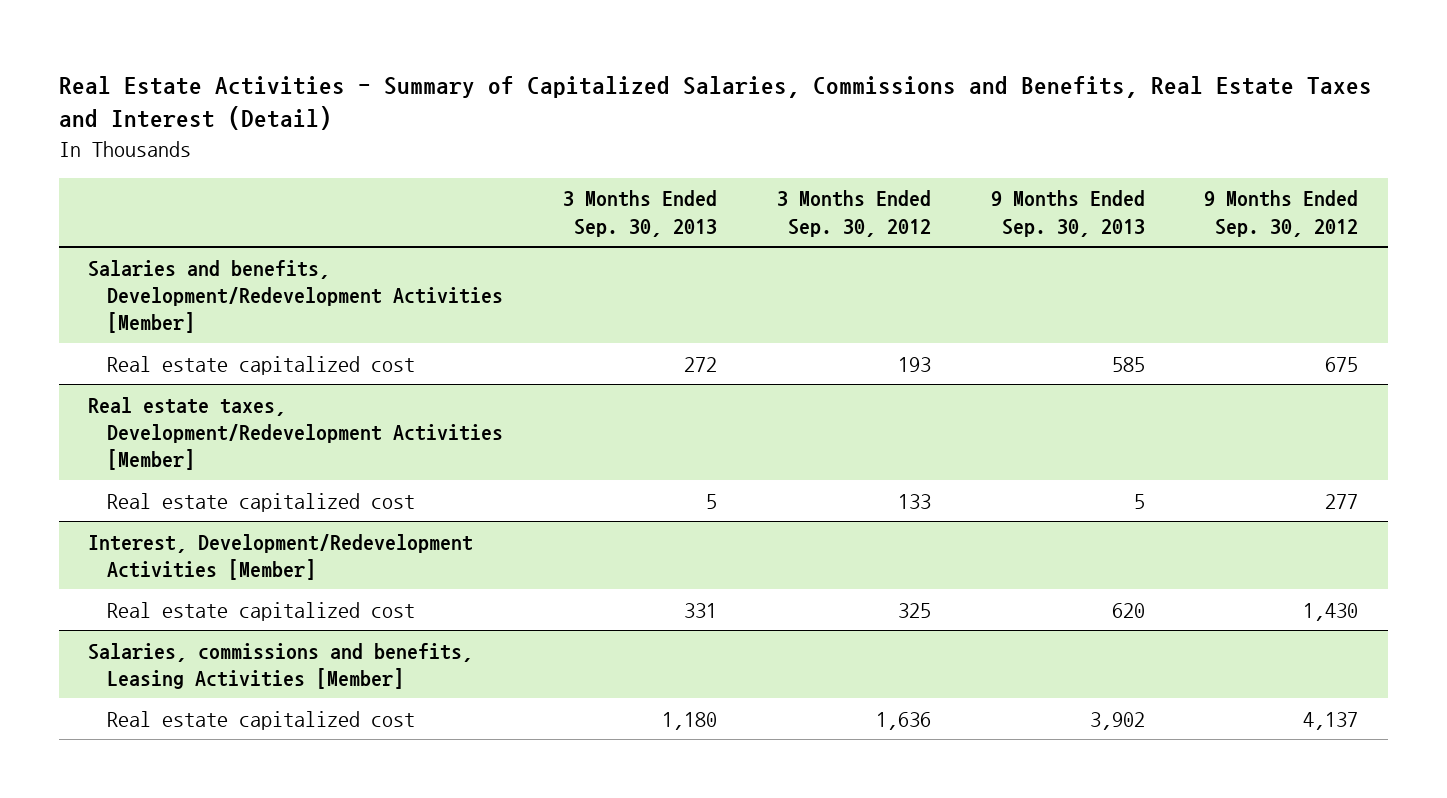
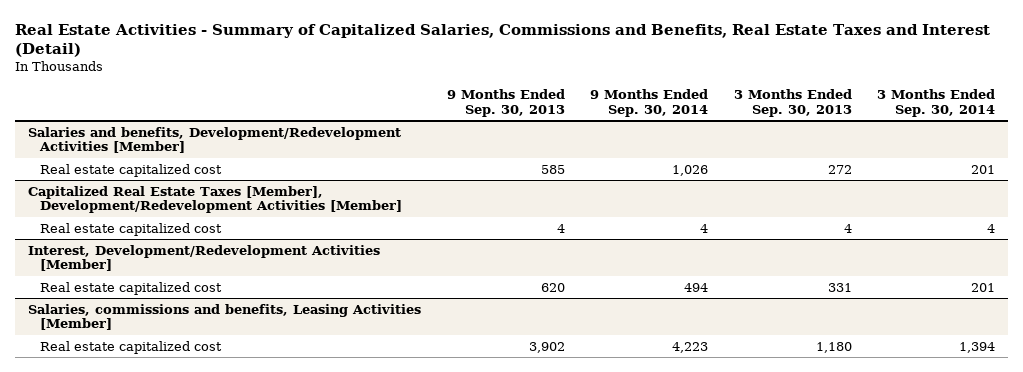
[776,190,931,237] 3 Months Ended Sep. 30, 2012 -> none
[1204,190,1359,237] 9 Months Ended Sep. 30, 2012 -> none
none -> [590,89,709,117] 9 Months Ended Sep. 30, 2014
none -> [877,89,996,117] 3 Months Ended Sep. 30, 2014
[88,396,504,471] Real estate taxes, Development/Redevelopment Activities [Member] -> [28,185,403,214] Capitalized Real Estate Taxes [Member], Development/Redevelopment Activities [Member]
[706,493,718,509] 5 -> [843,223,852,233] 4
[1133,493,1145,509] 5 -> [556,223,565,233] 4

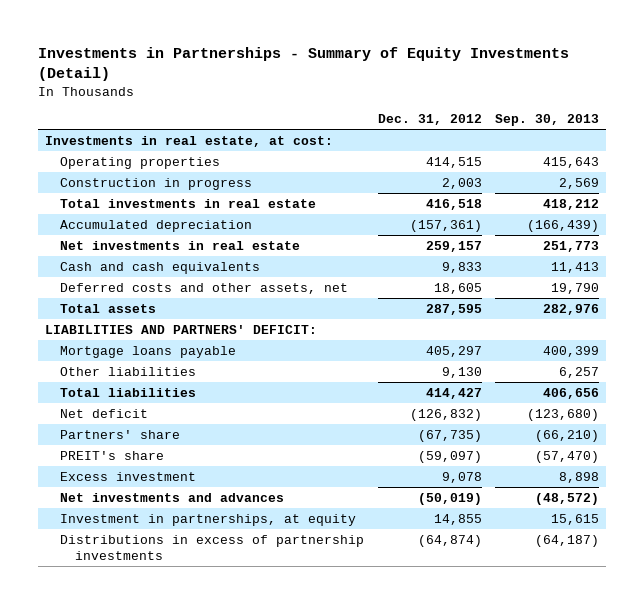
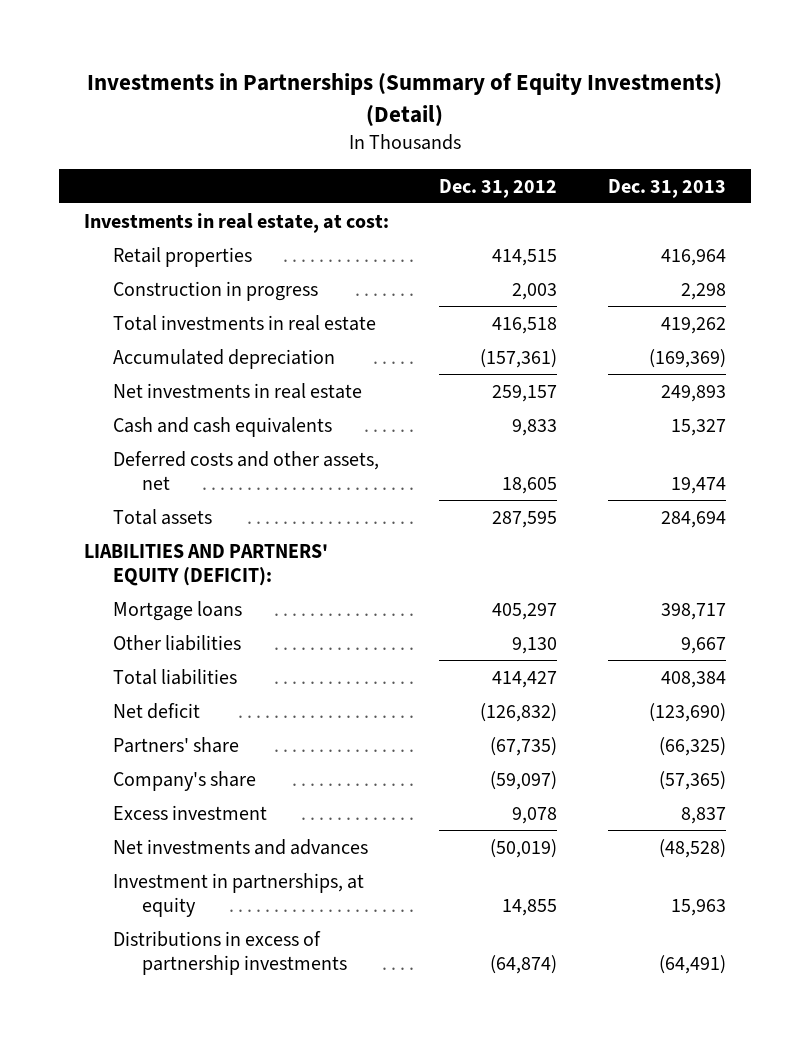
[37,46,569,82] Investments in Partnerships - Summary of Equity Investments (Detail) -> [86,73,722,127] Investments in Partnerships (Summary of Equity Investments) (Detail)
[495,114,600,127] Sep. 30, 2013 -> none
none -> [607,178,726,198] Dec. 31, 2013
[59,156,220,169] Operating properties -> [113,246,253,267] Retail properties
[44,324,317,334] LIABILITIES AND PARTNERS' DEFICIT: -> [84,543,329,586] LIABILITIES AND PARTNERS' EQUITY (DEFICIT):
[59,345,236,358] Mortgage loans payable -> [113,600,243,621] Mortgage loans
[59,450,164,460] PREIT's share -> [113,770,257,791] Company's share

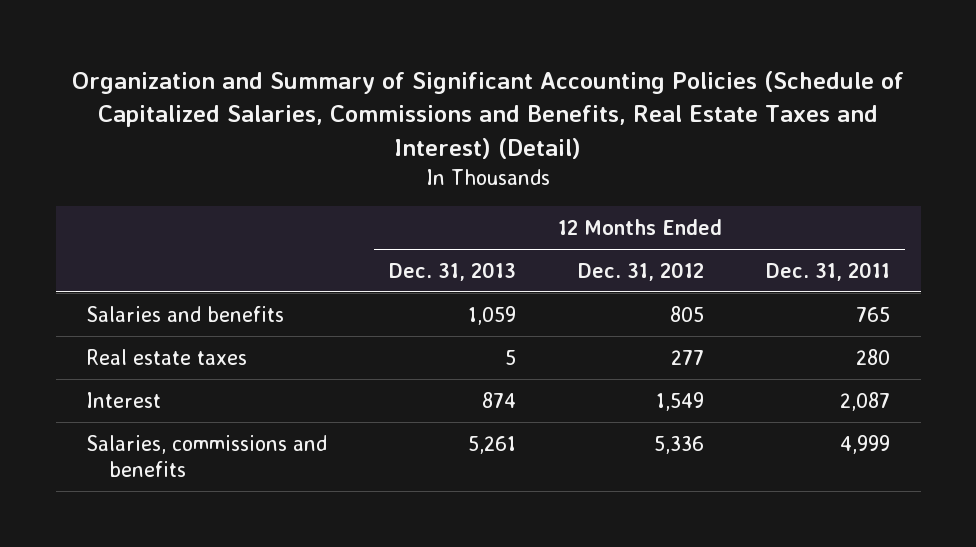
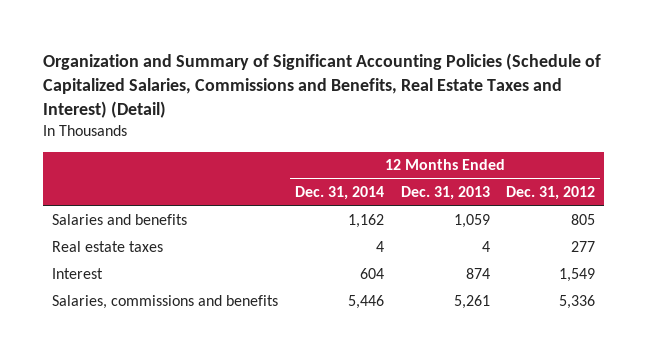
[765,261,890,281] Dec. 31, 2011 -> none
none -> [294,186,384,201] Dec. 31, 2014
[505,349,517,365] 5 -> [481,241,490,253] 4

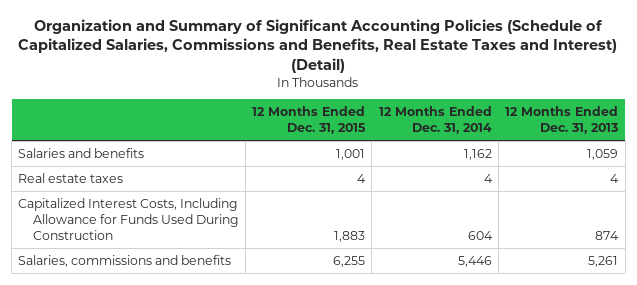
[506,186,596,201] Dec. 31, 2012 -> none
none -> [252,105,367,134] 12 Months Ended Dec. 31, 2015
[51,268,103,280] Interest -> [18,197,239,240] Capitalized Interest Costs, Including Allowance for Funds Used During Construction

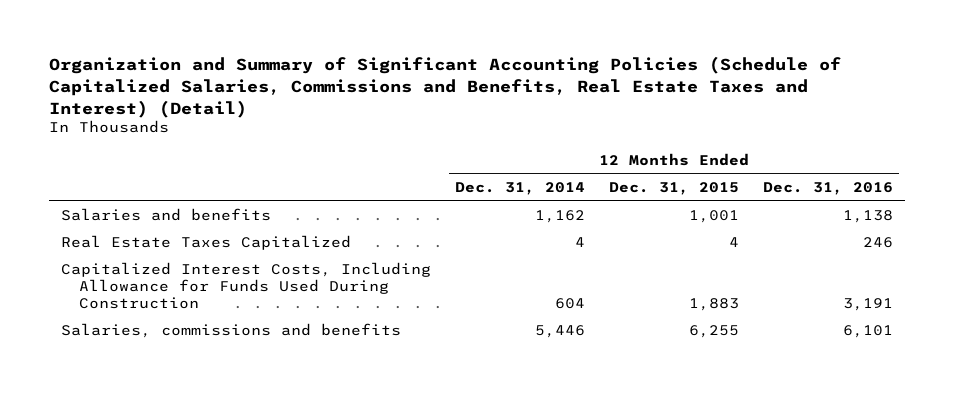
[505,105,619,134] 12 Months Ended Dec. 31, 2013 -> none
none -> [762,181,893,195] Dec. 31, 2016
[18,172,124,183] Real estate taxes -> [60,235,351,251] Real Estate Taxes Capitalized

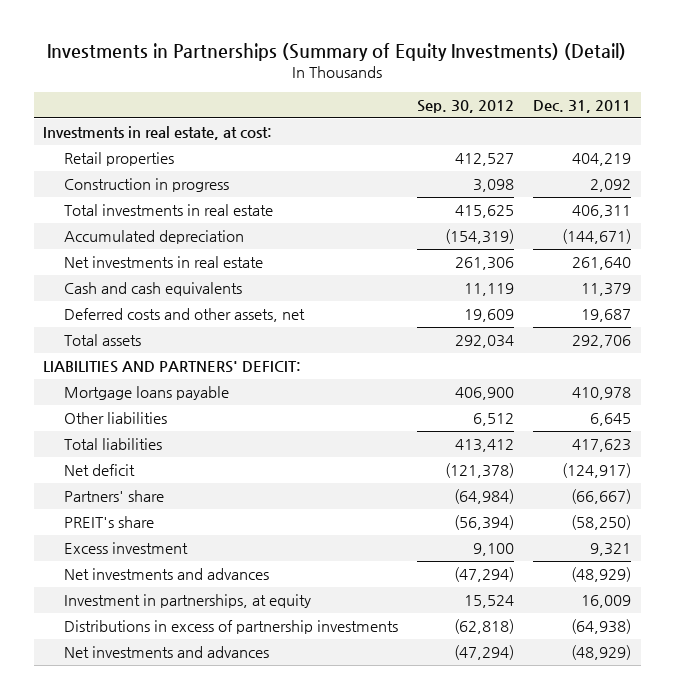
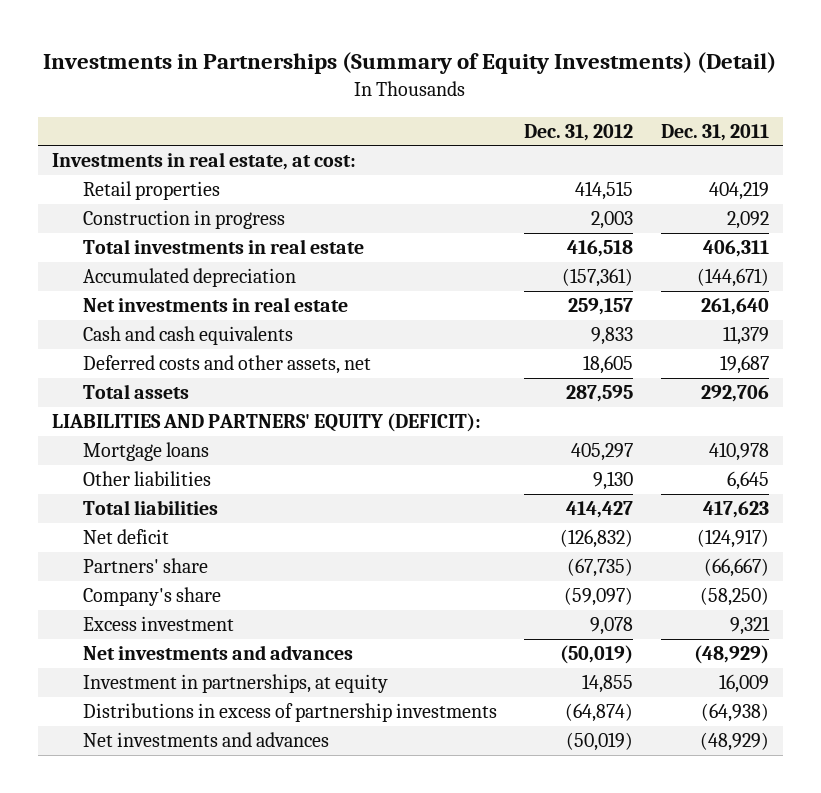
[416,100,514,114] Sep. 30, 2012 -> none
none -> [524,123,634,141] Dec. 31, 2012
[43,361,302,374] LIABILITIES AND PARTNERS' DEFICIT: -> [51,413,481,433] LIABILITIES AND PARTNERS' EQUITY (DEFICIT):
[63,386,229,401] Mortgage loans payable -> [82,442,209,462] Mortgage loans
[63,516,154,529] PREIT's share -> [82,587,221,607] Company's share

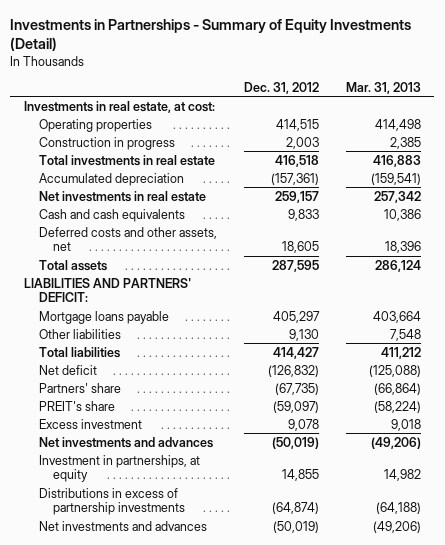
[43,52,777,75] Investments in Partnerships (Summary of Equity Investments) (Detail) -> [10,18,412,51] Investments in Partnerships - Summary of Equity Investments (Detail)
[661,123,770,141] Dec. 31, 2011 -> none
none -> [345,81,421,94] Mar. 31, 2013
[82,181,220,201] Retail properties -> [38,118,152,132] Operating properties
[51,413,481,433] LIABILITIES AND PARTNERS' EQUITY (DEFICIT): -> [23,277,191,303] LIABILITIES AND PARTNERS' DEFICIT:
[82,442,209,462] Mortgage loans -> [38,310,169,324] Mortgage loans payable
[82,587,221,607] Company's share -> [38,400,115,411] PREIT's share

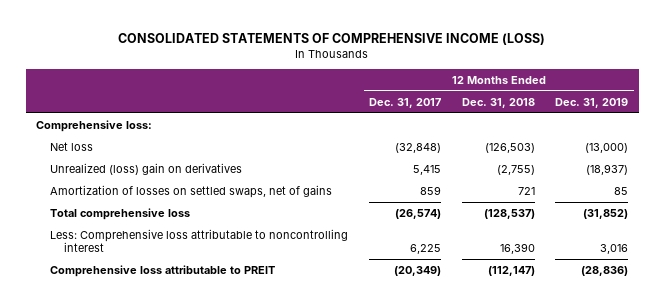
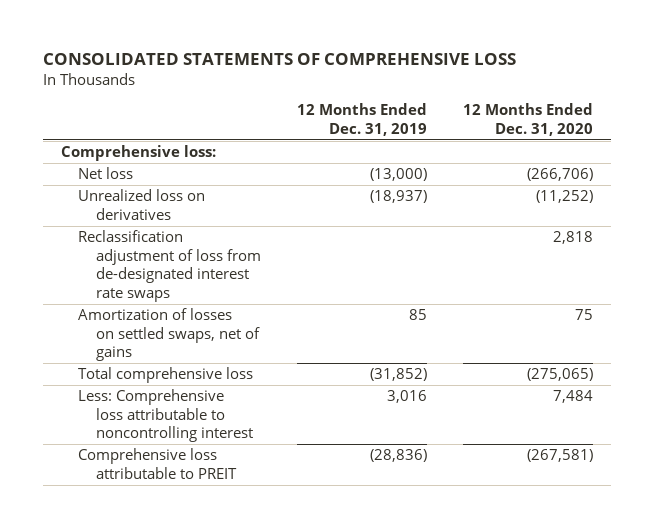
[118,32,546,45] CONSOLIDATED STATEMENTS OF COMPREHENSIVE INCOME (LOSS) -> [42,53,516,66] CONSOLIDATED STATEMENTS OF COMPREHENSIVE LOSS
[368,97,441,108] Dec. 31, 2017 -> none
[461,97,535,108] Dec. 31, 2018 -> none
none -> [463,103,594,136] 12 Months Ended Dec. 31, 2020
[50,162,243,175] Unrealized (loss) gain on derivatives -> [78,189,206,220] Unrealized loss on derivatives
none -> [78,230,261,302] Reclassification adjustment of loss from de-designated interest rate swaps

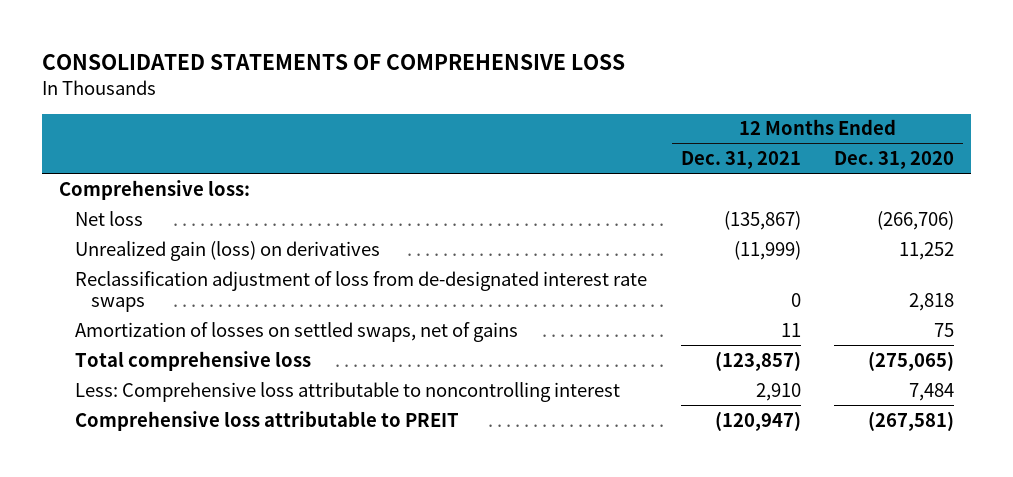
[297,103,428,136] 12 Months Ended Dec. 31, 2019 -> none
none -> [680,151,801,170] Dec. 31, 2021
[78,189,206,220] Unrealized loss on derivatives -> [74,240,380,261] Unrealized gain (loss) on derivatives
[536,190,594,204] (11,252) -> [899,241,955,260] 11,252

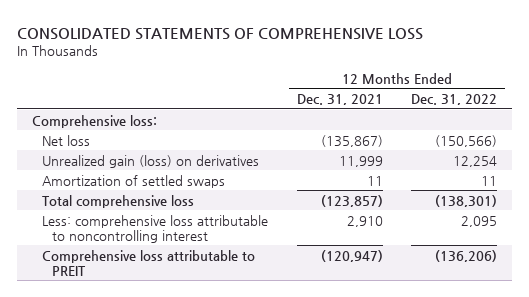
[834,151,955,170] Dec. 31, 2020 -> none
none -> [411,94,498,106] Dec. 31, 2022
[74,270,647,313] Reclassification adjustment of loss from de-designated interest rate swaps -> none
[733,240,801,260] (11,999) -> [338,155,383,167] 11,999
[74,321,518,342] Amortization of losses on settled swaps, net of gains -> [41,174,225,188] Amortization of settled swaps
[74,381,620,402] Less: Comprehensive loss attributable to noncontrolling interest -> [41,214,268,243] Less: comprehensive loss attributable to noncontrolling interest

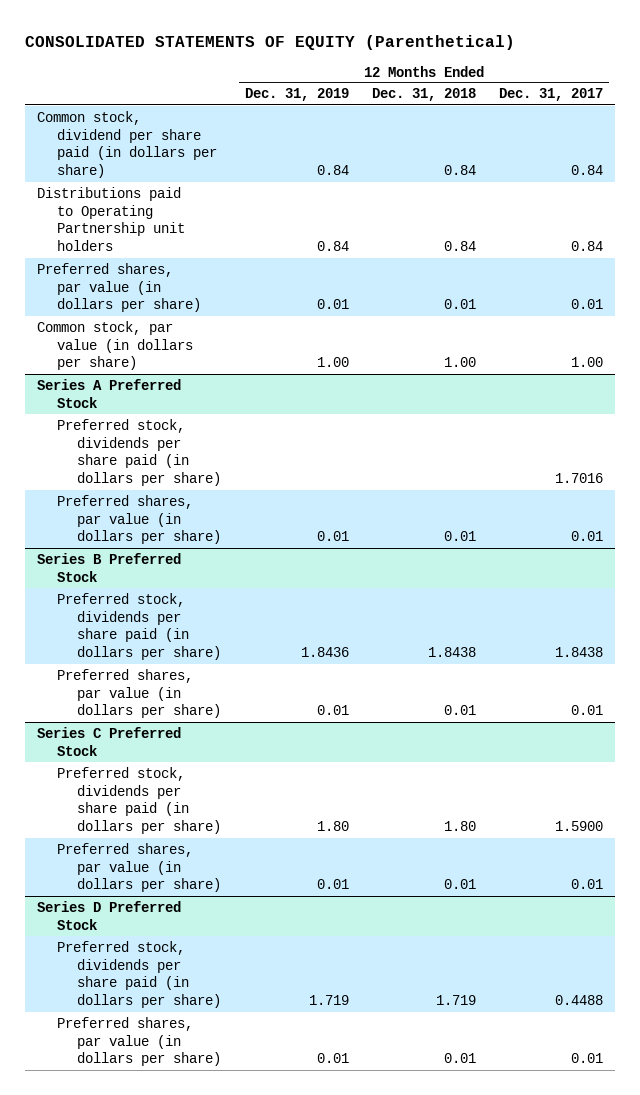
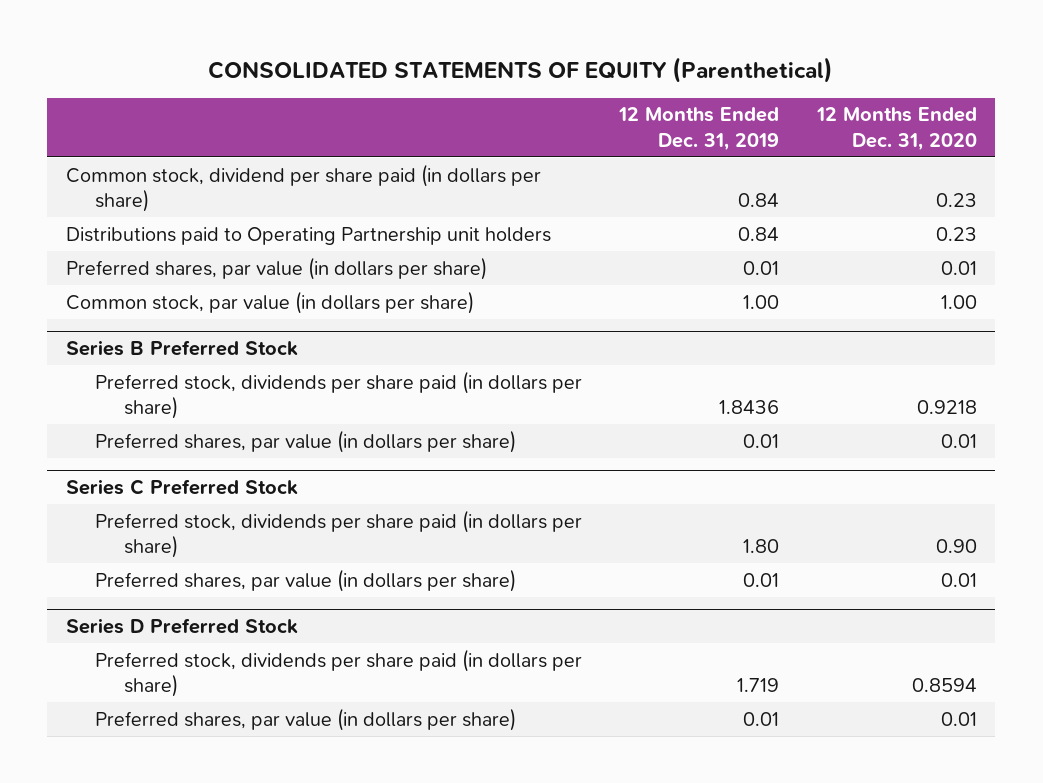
[372,88,477,102] Dec. 31, 2018 -> none
[499,88,604,102] Dec. 31, 2017 -> none
none -> [815,107,977,151] 12 Months Ended Dec. 31, 2020
[36,378,181,408] Series A Preferred Stock -> none
[56,418,222,487] Preferred stock, dividends per share paid (in dollars per share) -> none
[56,494,222,545] Preferred shares, par value (in dollars per share) -> none

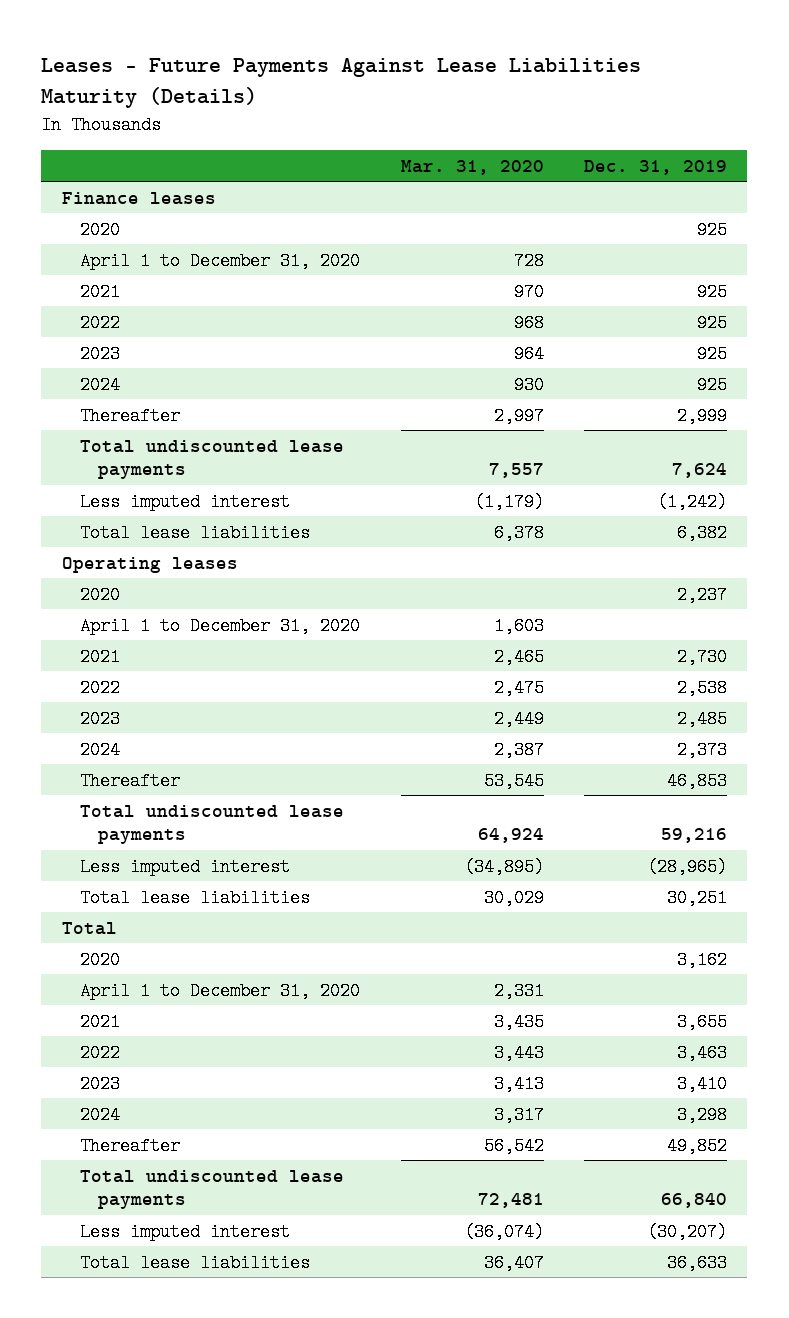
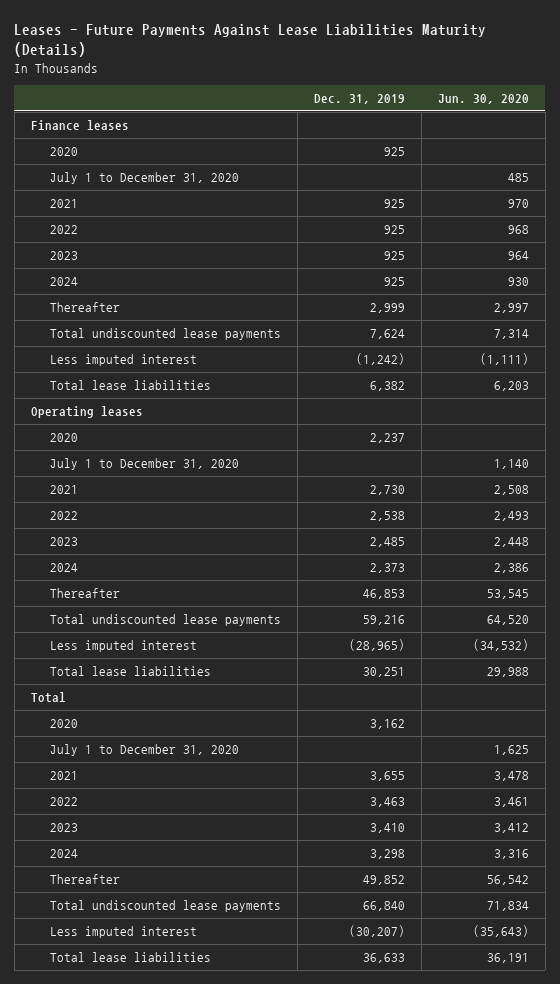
[400,159,544,175] Mar. 31, 2020 -> none
none -> [437,93,529,104] Jun. 30, 2020
[79,251,360,270] April 1 to December 31, 2020 -> [49,172,239,185] July 1 to December 31, 2020
[79,616,360,635] April 1 to December 31, 2020 -> [49,458,239,471] July 1 to December 31, 2020
[79,981,360,1000] April 1 to December 31, 2020 -> [49,744,239,757] July 1 to December 31, 2020

